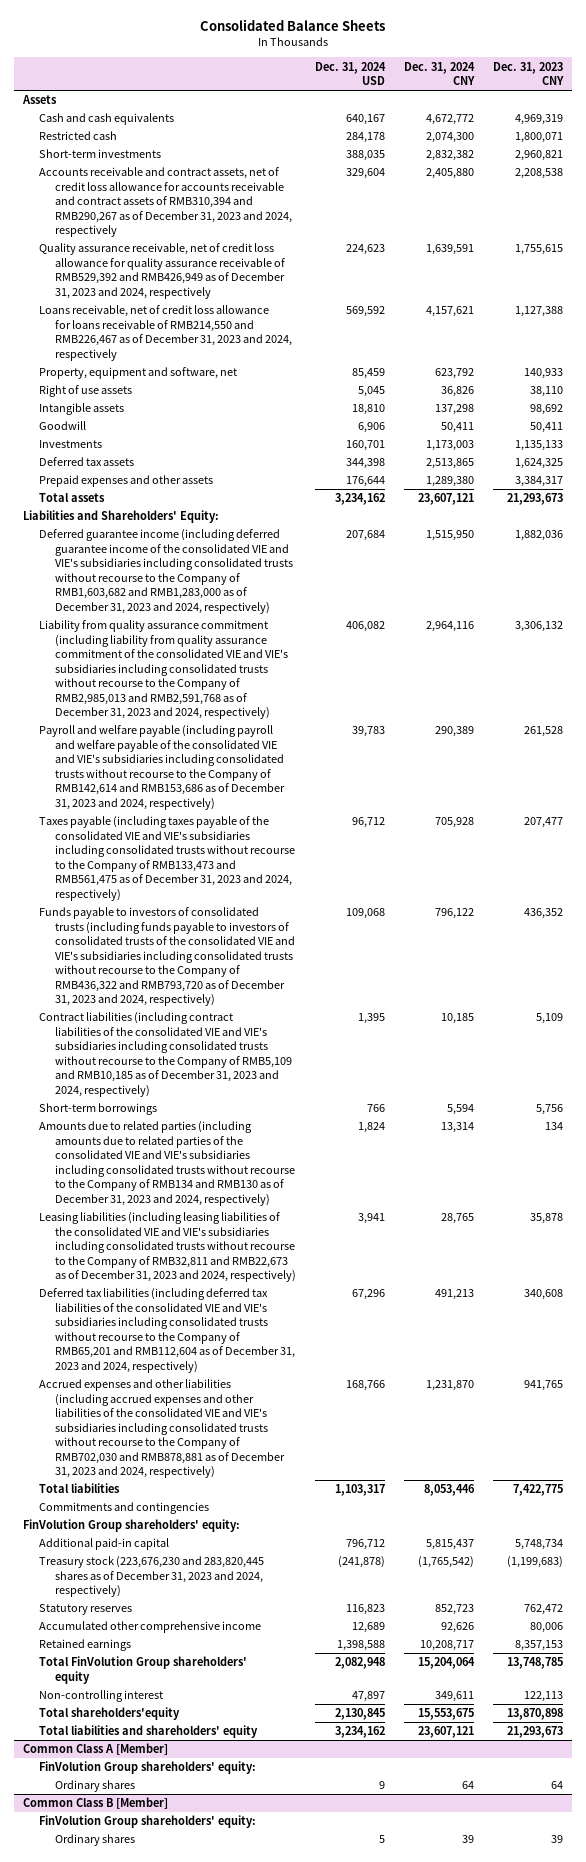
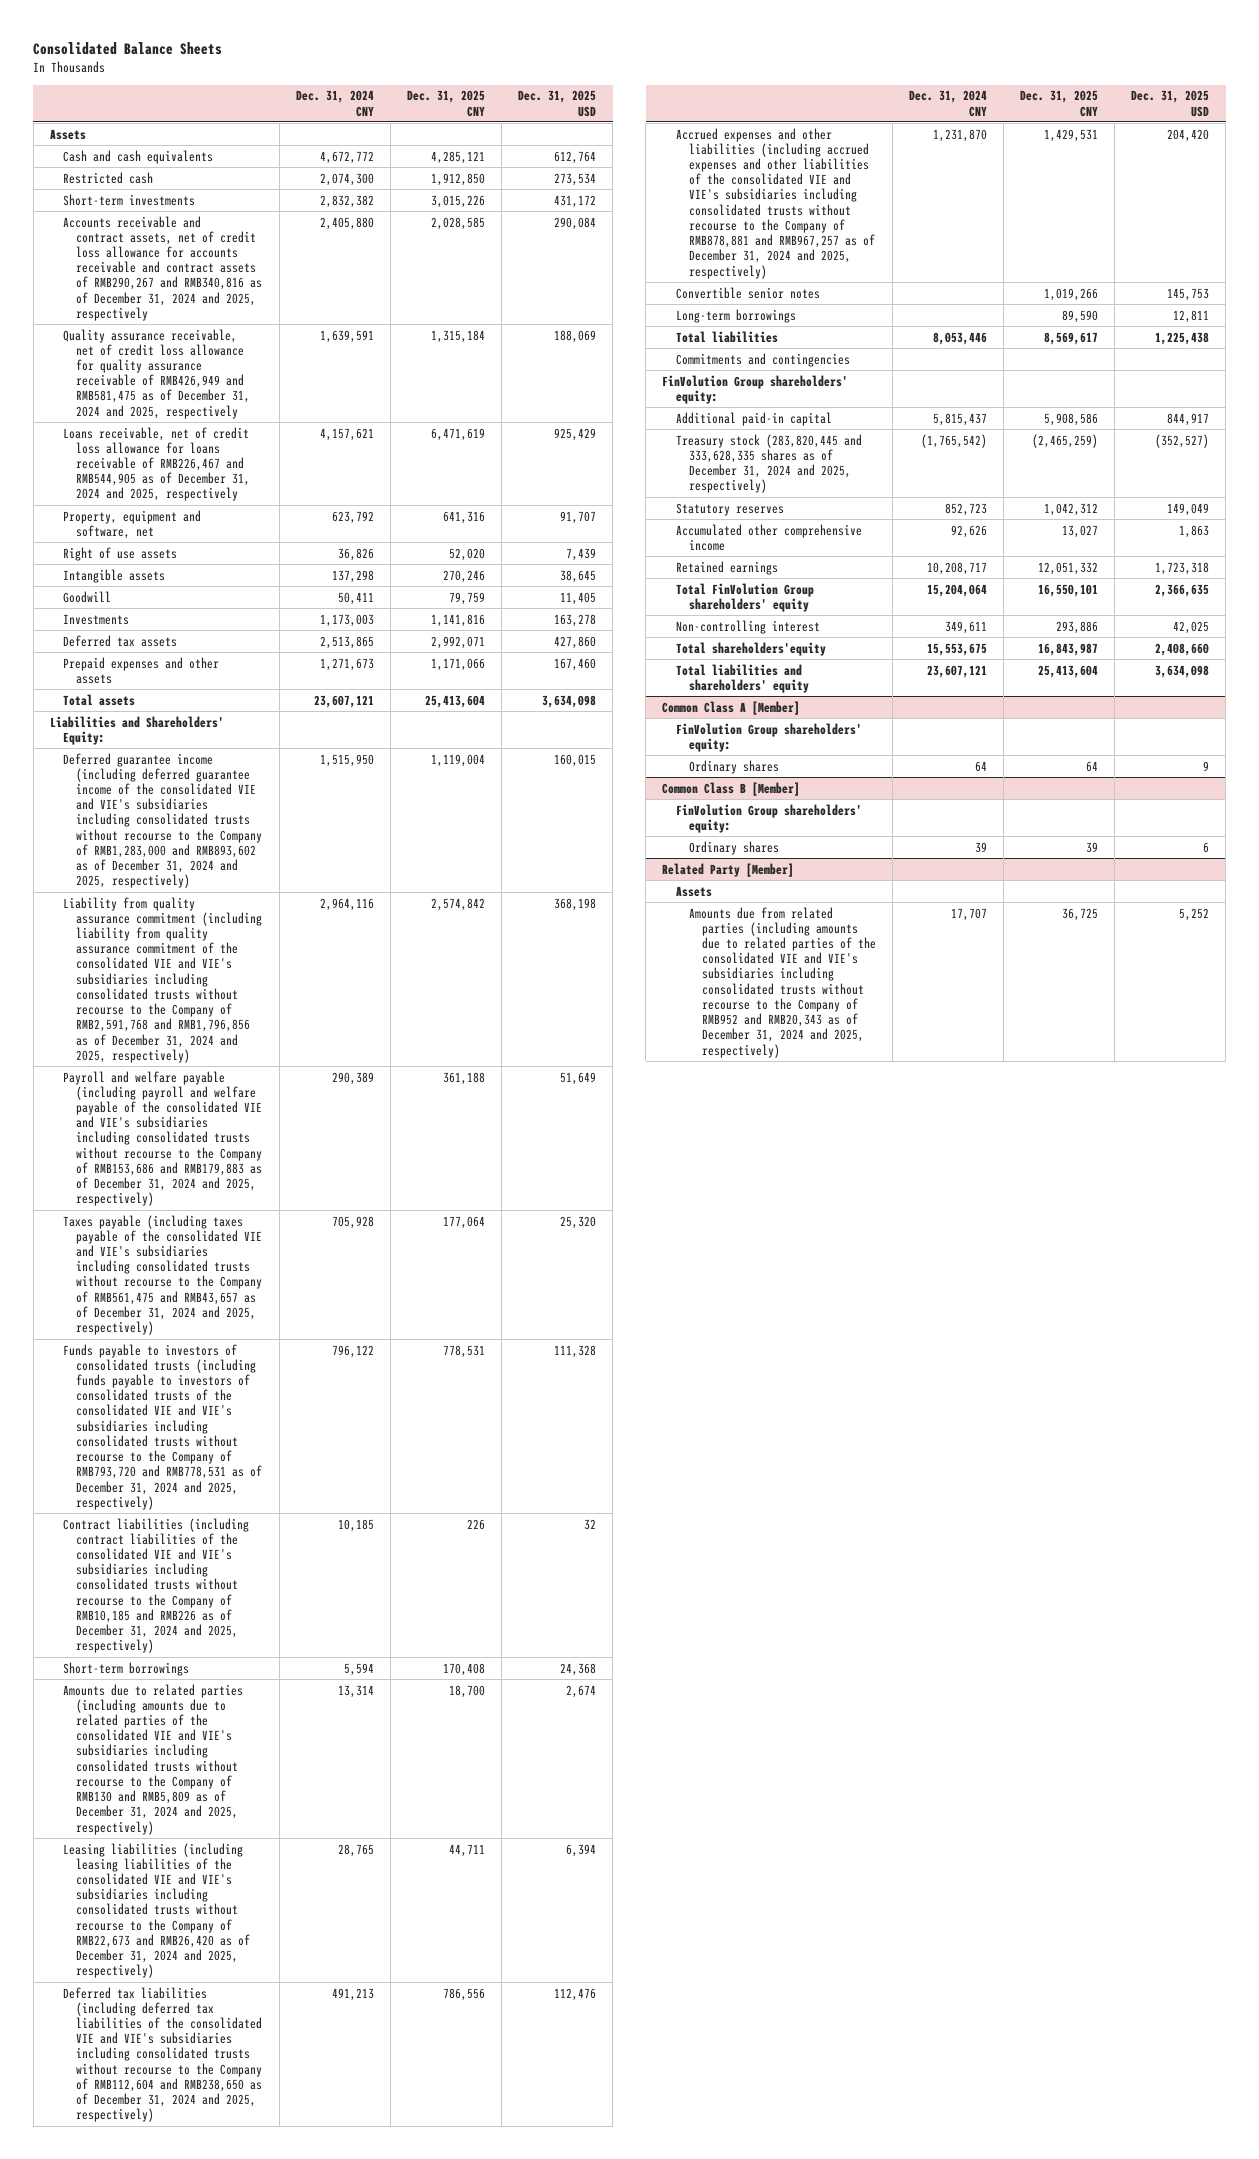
[315,61,387,86] Dec. 31, 2024 USD -> none
[492,61,564,86] Dec. 31, 2023 CNY -> none
none -> [407,90,486,117] Dec. 31, 2025 CNY
none -> [518,90,597,117] Dec. 31, 2025 USD
[39,167,293,238] Accounts receivable and contract assets, net of credit loss allowance for accounts receivable and contract assets of RMB310,394 and RMB290,267 as of December 31, 2023 and 2024, respectively -> [62,215,263,321] Accounts receivable and contract assets, net of credit loss allowance for accounts receivable and contract assets of RMB290,267 and RMB340,816 as of December 31, 2024 and 2025, respectively
[39,243,286,299] Quality assurance receivable, net of credit loss allowance for quality assurance receivable of RMB529,392 and RMB426,949 as of December 31, 2023 and 2024, respectively -> [62,328,251,419] Quality assurance receivable, net of credit loss allowance for quality assurance receivable of RMB426,949 and RMB581,475 as of December 31, 2024 and 2025, respectively
[39,305,293,361] Loans receivable, net of credit loss allowance for loans receivable of RMB214,550 and RMB226,467 as of December 31, 2023 and 2024, respectively -> [62,426,251,502] Loans receivable, net of credit loss allowance for loans receivable of RMB226,467 and RMB544,905 as of December 31, 2024 and 2025, respectively
[426,476,475,488] 1,289,380 -> [320,657,375,671] 1,271,673
[39,529,294,614] Deferred guarantee income (including deferred guarantee income of the consolidated VIE and VIE's subsidiaries including consolidated trusts without recourse to the Company of RMB1,603,682 and RMB1,283,000 as of December 31, 2023 and 2024, respectively) -> [62,752,263,889] Deferred guarantee income (including deferred guarantee income of the consolidated VIE and VIE's subsidiaries including consolidated trusts without recourse to the Company of RMB1,283,000 and RMB893,602 as of December 31, 2024 and 2025, respectively)
[39,620,289,720] Liability from quality assurance commitment (including liability from quality assurance commitment of the consolidated VIE and VIE's subsidiaries including consolidated trusts without recourse to the Company of RMB2,985,013 and RMB2,591,768 as of December 31, 2023 and 2024, respectively) -> [62,896,263,1063] Liability from quality assurance commitment (including liability from quality assurance commitment of the consolidated VIE and VIE's subsidiaries including consolidated trusts without recourse to the Company of RMB2,591,768 and RMB1,796,856 as of December 31, 2024 and 2025, respectively)
[39,725,286,810] Payroll and welfare payable (including payroll and welfare payable of the consolidated VIE and VIE's subsidiaries including consolidated trusts without recourse to the Company of RMB142,614 and RMB153,686 as of December 31, 2023 and 2024, respectively) -> [62,1070,263,1207] Payroll and welfare payable (including payroll and welfare payable of the consolidated VIE and VIE's subsidiaries including consolidated trusts without recourse to the Company of RMB153,686 and RMB179,883 as of December 31, 2024 and 2025, respectively)
[39,816,296,901] Taxes payable (including taxes payable of the consolidated VIE and VIE's subsidiaries including consolidated trusts without recourse to the Company of RMB133,473 and RMB561,475 as of December 31, 2023 and 2024, respectively) -> [62,1214,263,1336] Taxes payable (including taxes payable of the consolidated VIE and VIE's subsidiaries including consolidated trusts without recourse to the Company of RMB561,475 and RMB43,657 as of December 31, 2024 and 2025, respectively)
[39,907,296,1007] Funds payable to investors of consolidated trusts (including funds payable to investors of consolidated trusts of the consolidated VIE and VIE's subsidiaries including consolidated trusts without recourse to the Company of RMB436,322 and RMB793,720 as of December 31, 2023 and 2024, respectively) -> [62,1343,263,1510] Funds payable to investors of consolidated trusts (including funds payable to investors of consolidated trusts of the consolidated VIE and VIE's subsidiaries including consolidated trusts without recourse to the Company of RMB793,720 and RMB778,531 as of December 31, 2024 and 2025, respectively)
[39,1012,293,1097] Contract liabilities (including contract liabilities of the consolidated VIE and VIE's subsidiaries including consolidated trusts without recourse to the Company of RMB5,109 and RMB10,185 as of December 31, 2023 and 2024, respectively) -> [62,1517,249,1654] Contract liabilities (including contract liabilities of the consolidated VIE and VIE's subsidiaries including consolidated trusts without recourse to the Company of RMB10,185 and RMB226 as of December 31, 2024 and 2025, respectively)
[39,1121,296,1206] Amounts due to related parties (including amounts due to related parties of the consolidated VIE and VIE's subsidiaries including consolidated trusts without recourse to the Company of RMB134 and RMB130 as of December 31, 2023 and 2024, respectively) -> [62,1683,243,1835] Amounts due to related parties (including amounts due to related parties of the consolidated VIE and VIE's subsidiaries including consolidated trusts without recourse to the Company of RMB130 and RMB5,809 as of December 31, 2024 and 2025, respectively)
[39,1212,297,1283] Leasing liabilities (including leasing liabilities of the consolidated VIE and VIE's subsidiaries including consolidated trusts without recourse to the Company of RMB32,811 and RMB22,673 as of December 31, 2023 and 2024, respectively) -> [62,1842,251,1979] Leasing liabilities (including leasing liabilities of the consolidated VIE and VIE's subsidiaries including consolidated trusts without recourse to the Company of RMB22,673 and RMB26,420 as of December 31, 2024 and 2025, respectively)
[39,1288,296,1373] Deferred tax liabilities (including deferred tax liabilities of the consolidated VIE and VIE's subsidiaries including consolidated trusts without recourse to the Company of RMB65,201 and RMB112,604 as of December 31, 2023 and 2024, respectively) -> [62,1986,263,2123] Deferred tax liabilities (including deferred tax liabilities of the consolidated VIE and VIE's subsidiaries including consolidated trusts without recourse to the Company of RMB112,604 and RMB238,650 as of December 31, 2024 and 2025, respectively)
[39,1379,286,1479] Accrued expenses and other liabilities (including accrued expenses and other liabilities of the consolidated VIE and VIE's subsidiaries including consolidated trusts without recourse to the Company of RMB702,030 and RMB878,881 as of December 31, 2023 and 2024, respectively) -> [675,127,875,279] Accrued expenses and other liabilities (including accrued expenses and other liabilities of the consolidated VIE and VIE's subsidiaries including consolidated trusts without recourse to the Company of RMB878,881 and RMB967,257 as of December 31, 2024 and 2025, respectively)
none -> [675,286,820,299] Convertible senior notes
none -> [675,308,796,323] Long-term borrowings
[39,1556,265,1598] Treasury stock (223,676,230 and 283,820,445 shares as of December 31, 2023 and 2024, respectively) -> [675,433,862,494] Treasury stock (283,820,445 and 333,628,335 shares as of December 31, 2024 and 2025, respectively)
none -> [662,862,795,877] Related Party [Member]
none -> [675,885,712,897] Assets
none -> [688,906,877,1058] Amounts due from related parties (including amounts due to related parties of the consolidated VIE and VIE's subsidiaries including consolidated trusts without recourse to the Company of RMB952 and RMB20,343 as of December 31, 2024 and 2025, respectively)

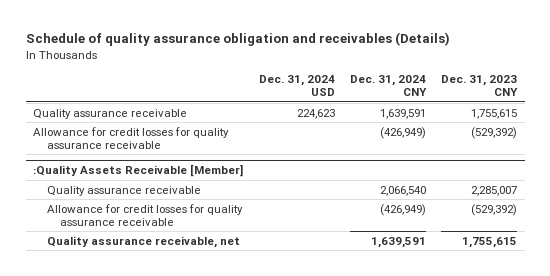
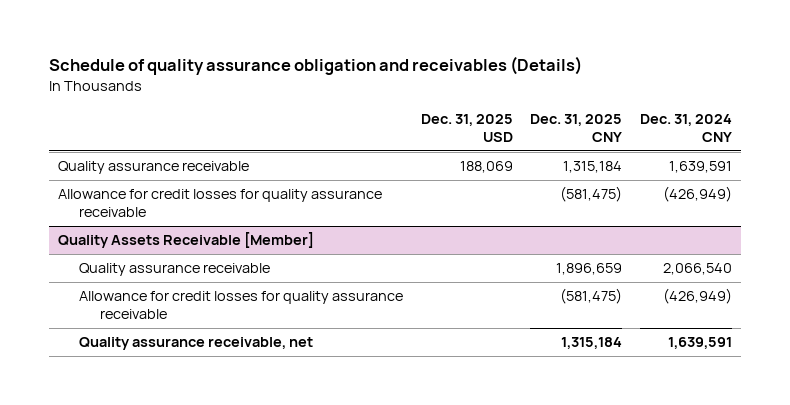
[258,75,335,97] Dec. 31, 2024 USD -> none
[440,75,518,97] Dec. 31, 2023 CNY -> none
none -> [420,114,513,143] Dec. 31, 2025 USD
none -> [530,114,623,143] Dec. 31, 2025 CNY
[33,164,244,178] :Quality Assets Receivable [Member] -> [57,232,314,249] Quality Assets Receivable [Member]

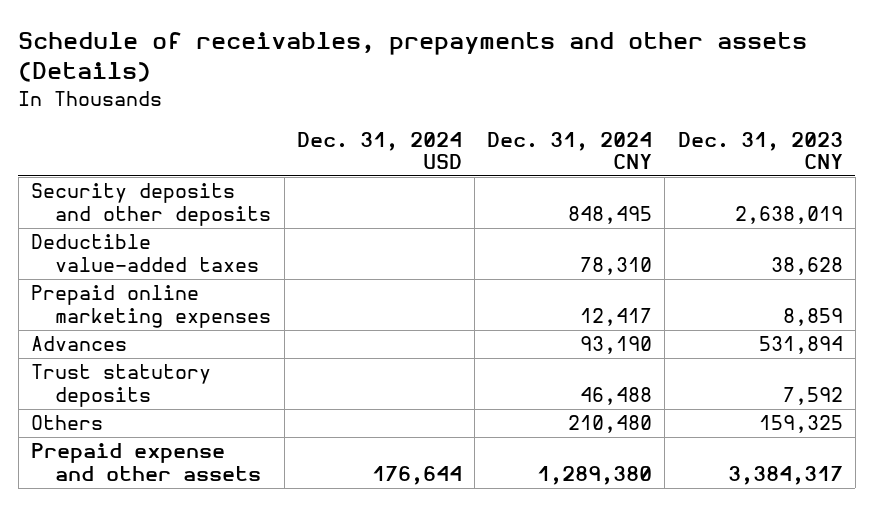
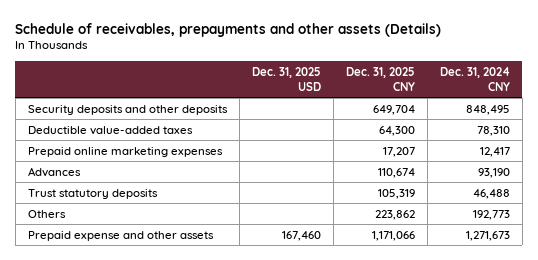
[296,131,462,170] Dec. 31, 2024 USD -> none
[677,131,843,170] Dec. 31, 2023 CNY -> none
none -> [251,67,321,91] Dec. 31, 2025 USD
none -> [345,67,415,91] Dec. 31, 2025 CNY
[568,415,653,434] 210,480 -> [472,209,510,220] 192,773
[537,466,653,486] 1,289,380 -> [465,230,510,241] 1,271,673

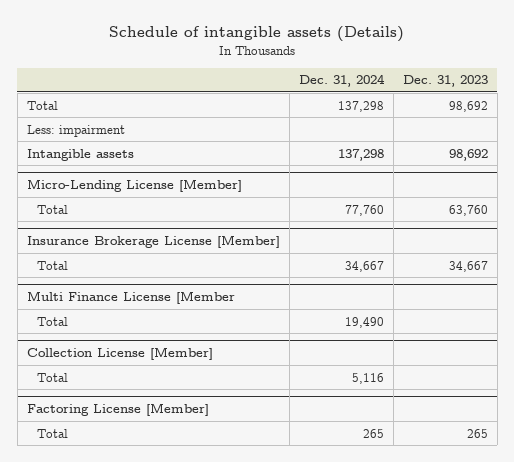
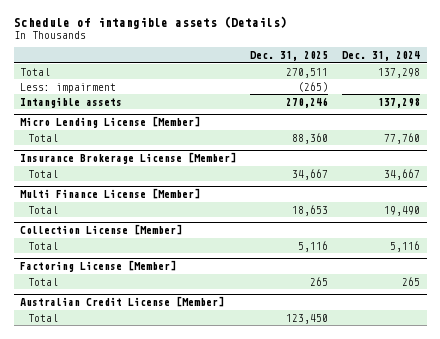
[402,75,488,88] Dec. 31, 2023 -> none
none -> [250,51,329,62] Dec. 31, 2025
[26,179,242,193] Micro-Lending License [Member] -> [20,116,201,129] Micro Lending License [Member]
[26,291,235,305] Multi Finance License [Member -> [20,188,201,200] Multi Finance License [Member]
none -> [20,296,225,308] Australian Credit License [Member]
none -> [27,313,58,322] Total

